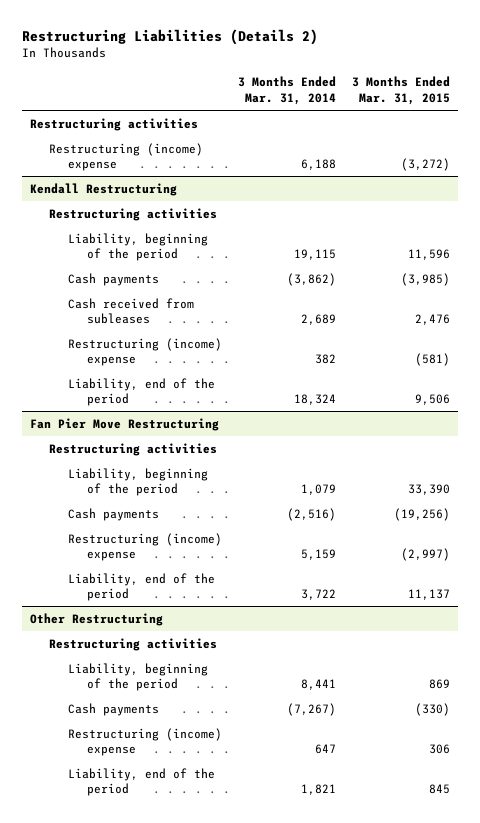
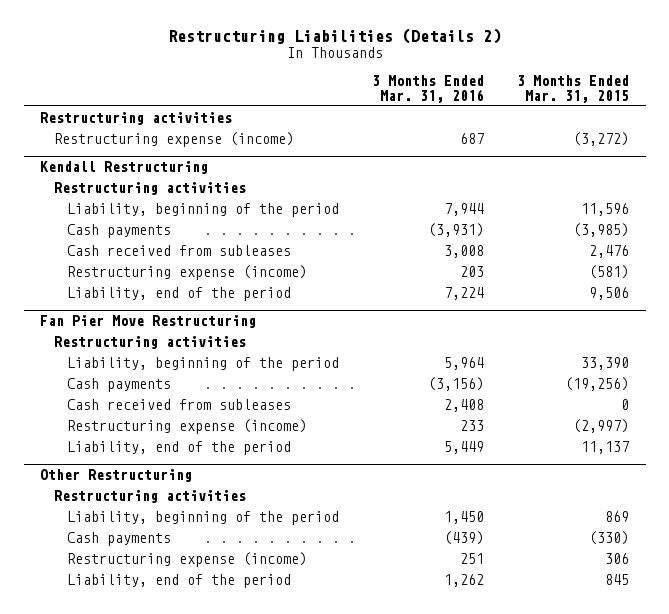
[238,76,337,105] 3 Months Ended Mar. 31, 2014 -> none
none -> [372,74,485,103] 3 Months Ended Mar. 31, 2016
[49,142,204,172] Restructuring (income) expense -> [53,131,294,147] Restructuring expense (income)
[68,337,223,367] Restructuring (income) expense -> [67,264,308,280] Restructuring expense (income)
none -> [67,398,292,410] Cash received from subleases
[68,532,223,562] Restructuring (income) expense -> [67,418,308,434] Restructuring expense (income)
[68,727,223,757] Restructuring (income) expense -> [67,551,308,567] Restructuring expense (income)

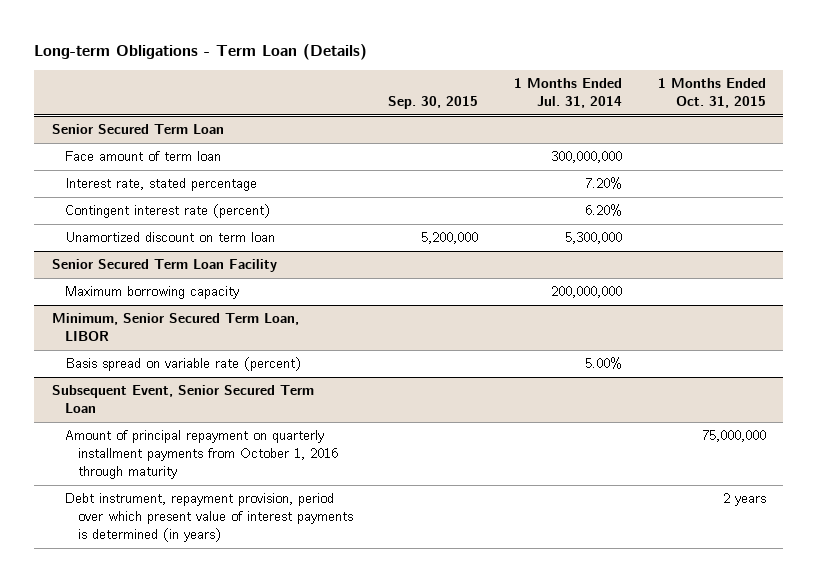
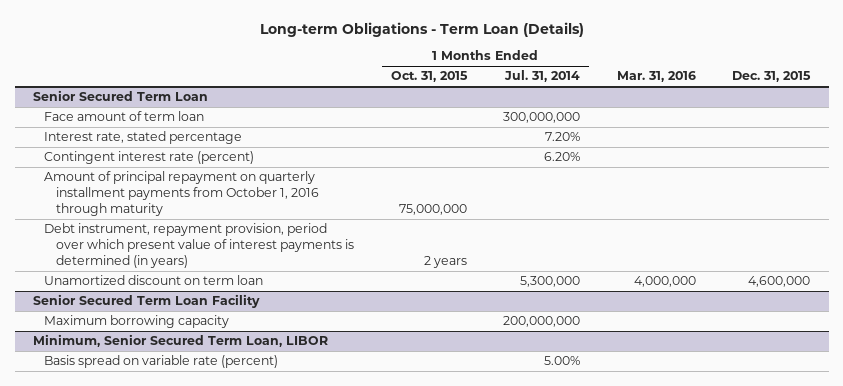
[388,95,479,109] Sep. 30, 2015 -> none
none -> [616,71,696,83] Mar. 31, 2016
none -> [732,71,812,83] Dec. 31, 2015
none -> [44,171,320,217] Amount of principal repayment on quarterly installment payments from October 1, 2016 through maturity
none -> [44,223,355,269] Debt instrument, repayment provision, period over which present value of interest payments is determined (in years)
[52,385,315,414] Subsequent Event, Senior Secured Term Loan -> none
[64,430,338,480] Amount of principal repayment on quarterly installment payments from October 1, 2016 through maturity -> none
[64,493,353,543] Debt instrument, repayment provision, period over which present value of interest payments is determined (in years) -> none

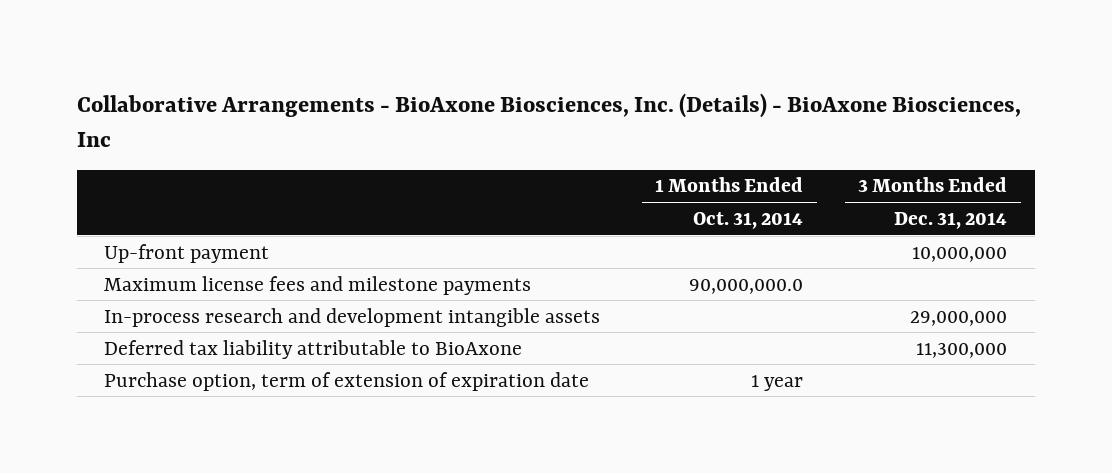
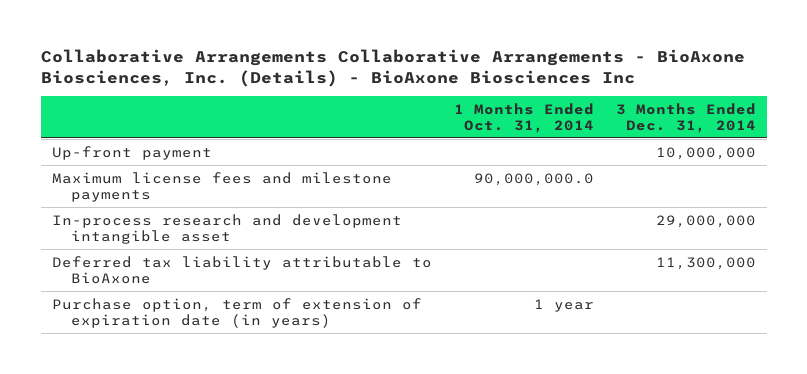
[76,93,1021,148] Collaborative Arrangements - BioAxone Biosciences, Inc. (Details) - BioAxone Biosciences, Inc -> [40,48,745,87] Collaborative Arrangements Collaborative Arrangements - BioAxone Biosciences, Inc. (Details) - BioAxone Biosciences Inc
[104,307,601,327] In-process research and development intangible assets -> [51,213,402,244] In-process research and development intangible asset
[104,371,590,391] Purchase option, term of extension of expiration date -> [51,297,422,328] Purchase option, term of extension of expiration date (in years)

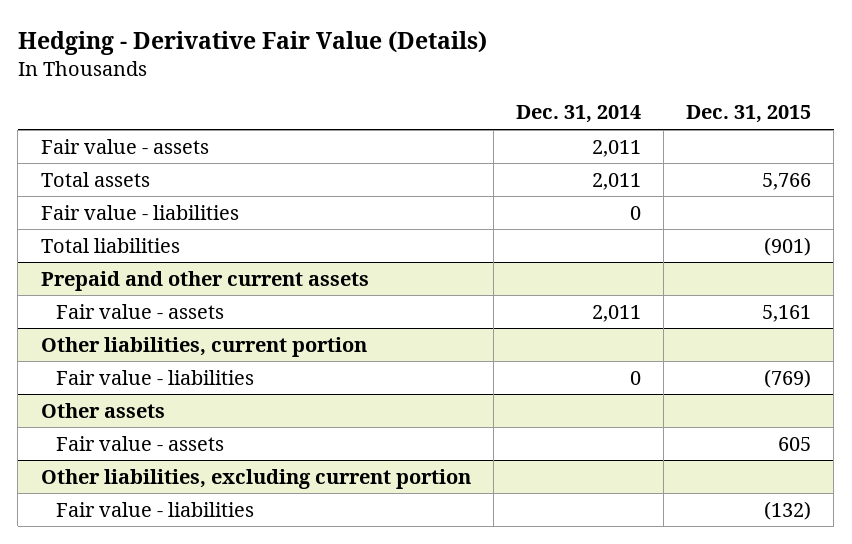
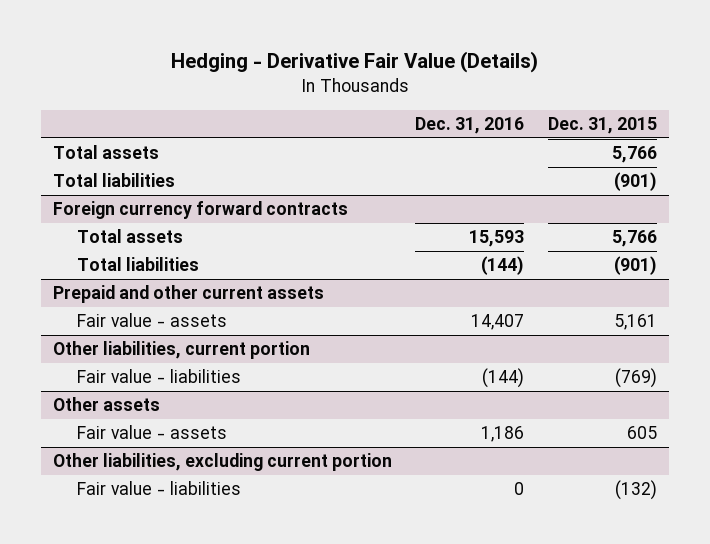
[515,105,641,124] Dec. 31, 2014 -> none
none -> [415,117,525,135] Dec. 31, 2016
[40,138,209,154] Fair value - assets -> none
[40,204,239,220] Fair value - liabilities -> none
none -> [52,201,348,220] Foreign currency forward contracts
none -> [77,229,184,244] Total assets
none -> [77,257,200,272] Total liabilities

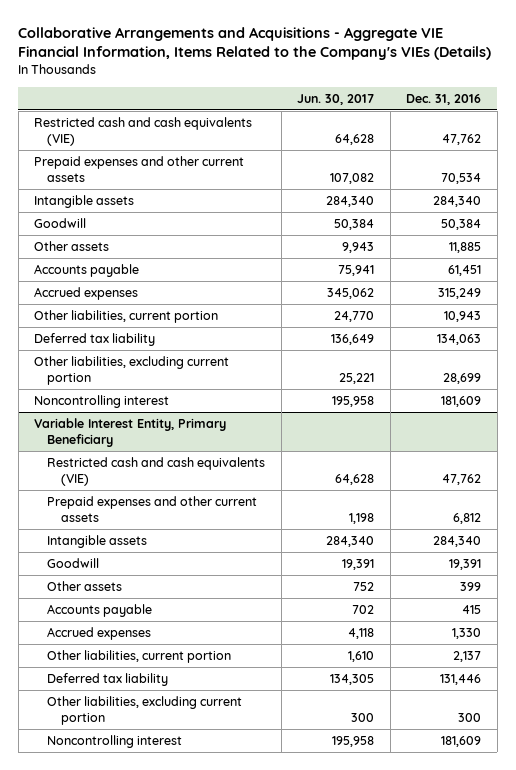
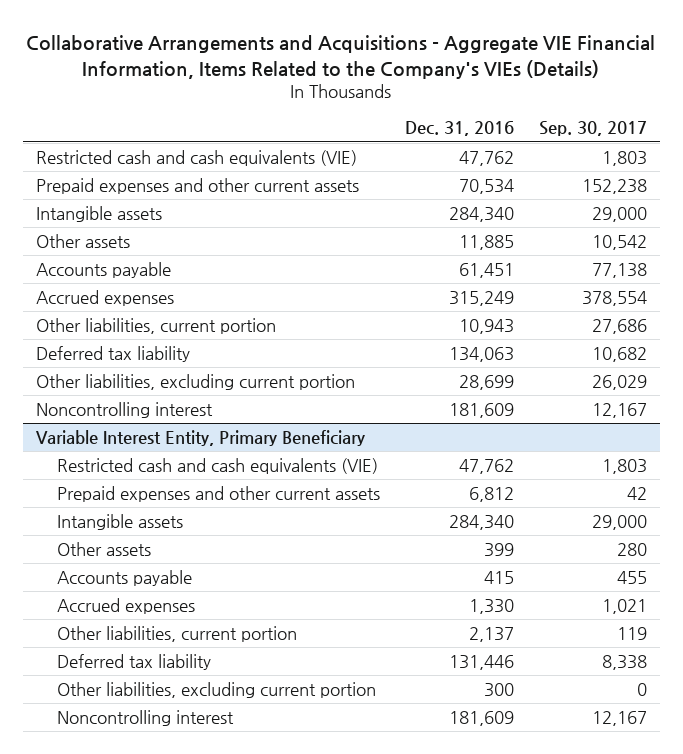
[297,93,375,105] Jun. 30, 2017 -> none
none -> [539,121,648,137] Sep. 30, 2017
[34,218,87,229] Goodwill -> none
[47,558,100,569] Goodwill -> none

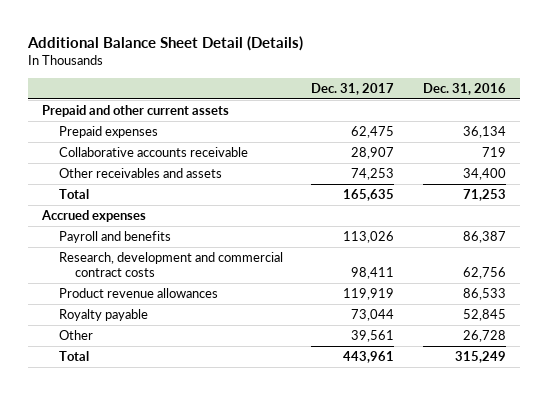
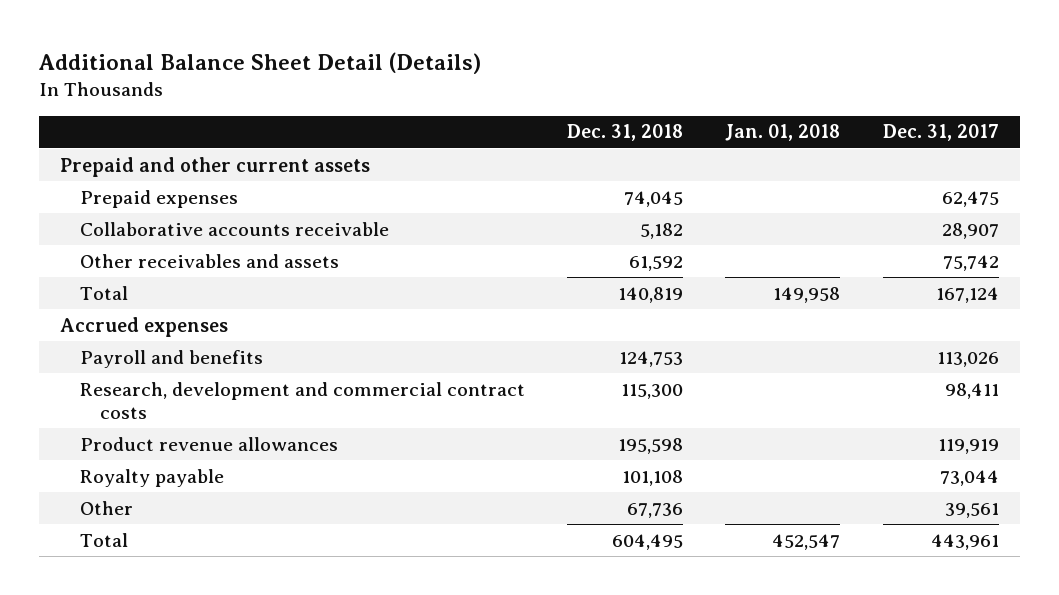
[423,82,507,95] Dec. 31, 2016 -> none
none -> [567,124,684,142] Dec. 31, 2018
none -> [725,124,841,142] Jan. 01, 2018
[351,168,395,181] 74,253 -> [942,254,999,271] 75,742
[343,189,395,202] 165,635 -> [935,286,999,303] 167,124

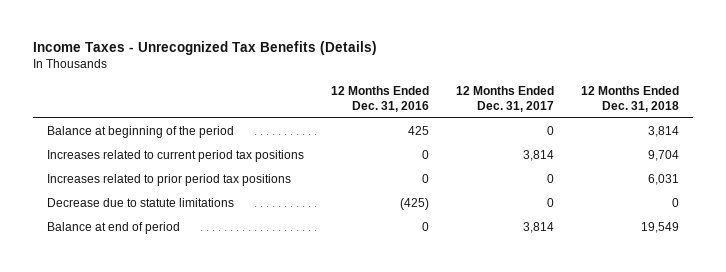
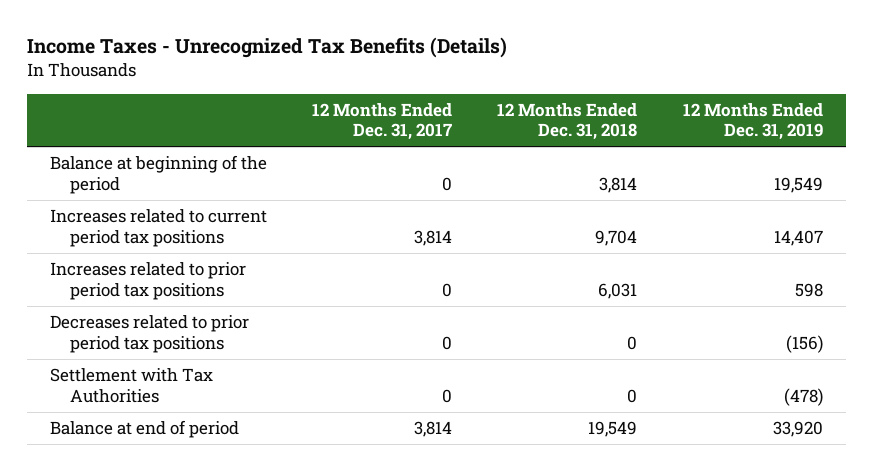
[330,86,429,113] 12 Months Ended Dec. 31, 2016 -> none
none -> [682,102,823,141] 12 Months Ended Dec. 31, 2019
[46,197,234,207] Decrease due to statute limitations -> none
none -> [49,315,249,353] Decreases related to prior period tax positions
none -> [49,368,213,403] Settlement with Tax Authorities

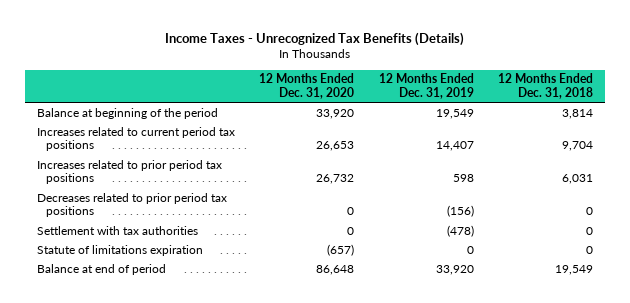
[311,102,452,141] 12 Months Ended Dec. 31, 2017 -> none
none -> [259,73,355,99] 12 Months Ended Dec. 31, 2020
[49,368,213,403] Settlement with Tax Authorities -> [37,225,199,235] Settlement with tax authorities
none -> [37,244,204,256] Statute of limitations expiration

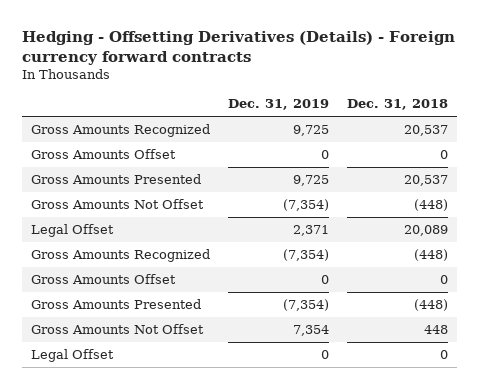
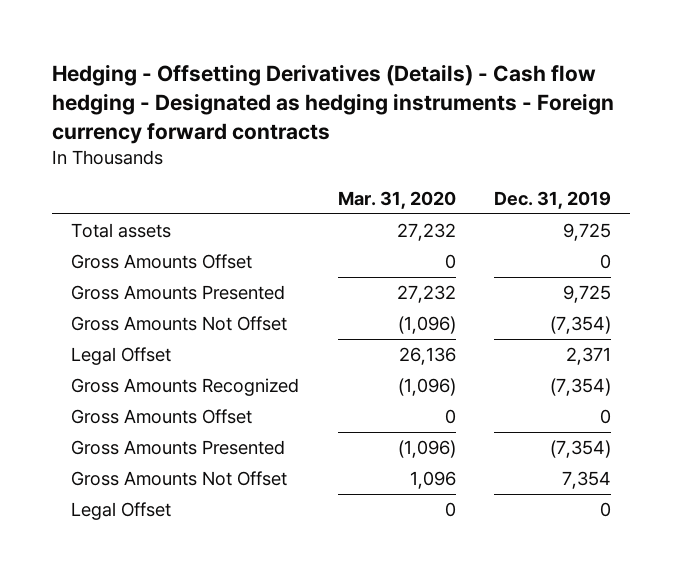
[22,30,456,65] Hedging - Offsetting Derivatives (Details) - Foreign currency forward contracts -> [52,64,615,144] Hedging - Offsetting Derivatives (Details) - Cash flow hedging - Designated as hedging instruments - Foreign currency forward contracts
[346,99,448,111] Dec. 31, 2018 -> none
none -> [337,190,456,209] Mar. 31, 2020
[31,124,211,138] Gross Amounts Recognized -> [71,223,172,239] Total assets

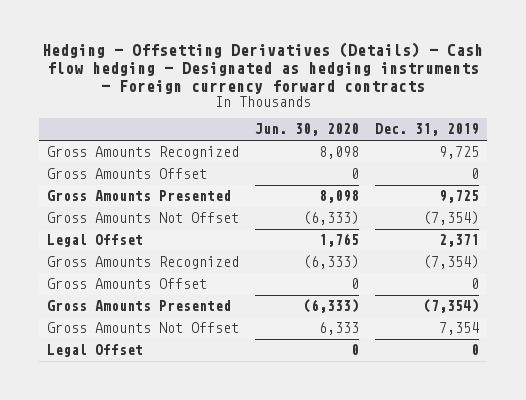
[337,190,456,209] Mar. 31, 2020 -> none
none -> [254,123,359,137] Jun. 30, 2020
[71,223,172,239] Total assets -> [46,146,239,160] Gross Amounts Recognized

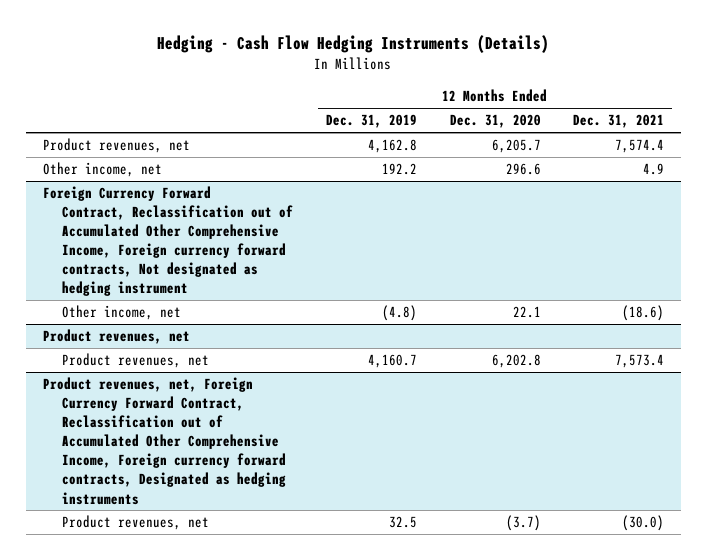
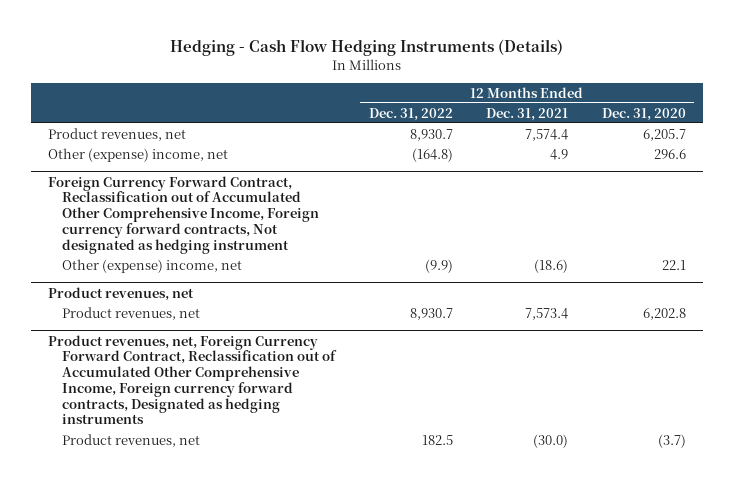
[326,114,418,129] Dec. 31, 2019 -> none
none -> [368,107,453,121] Dec. 31, 2022
[42,162,162,178] Other income, net -> [48,147,229,162] Other (expense) income, net
[62,305,182,321] Other income, net -> [62,258,243,273] Other (expense) income, net

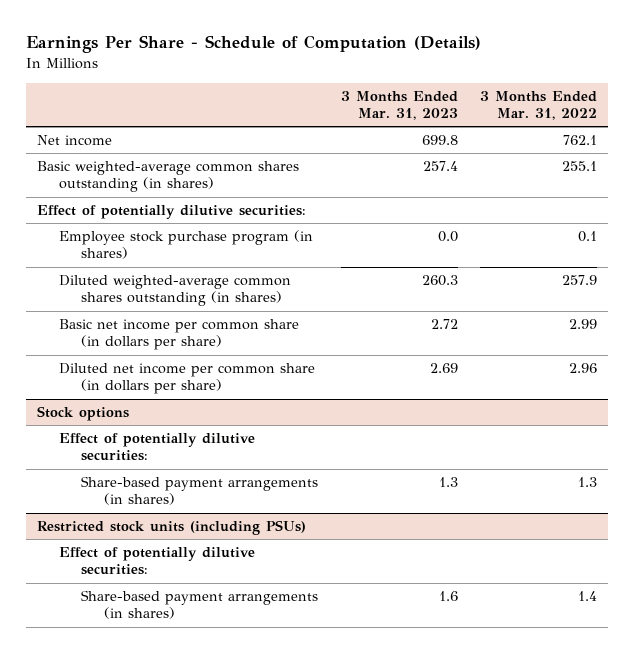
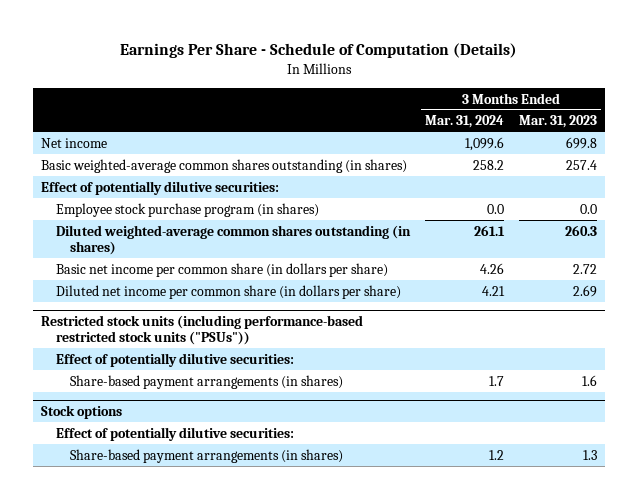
[479,90,597,121] 3 Months Ended Mar. 31, 2022 -> none
none -> [425,115,505,129] Mar. 31, 2024
none -> [41,314,364,346] Restricted stock units (including performance-based restricted stock units ("PSUs"))
none -> [55,352,294,367] Effect of potentially dilutive securities:
none -> [70,374,344,389] Share-based payment arrangements (in shares)
[36,520,306,536] Restricted stock units (including PSUs) -> none
[59,547,256,576] Effect of potentially dilutive securities: -> none
[81,590,319,620] Share-based payment arrangements (in shares) -> none

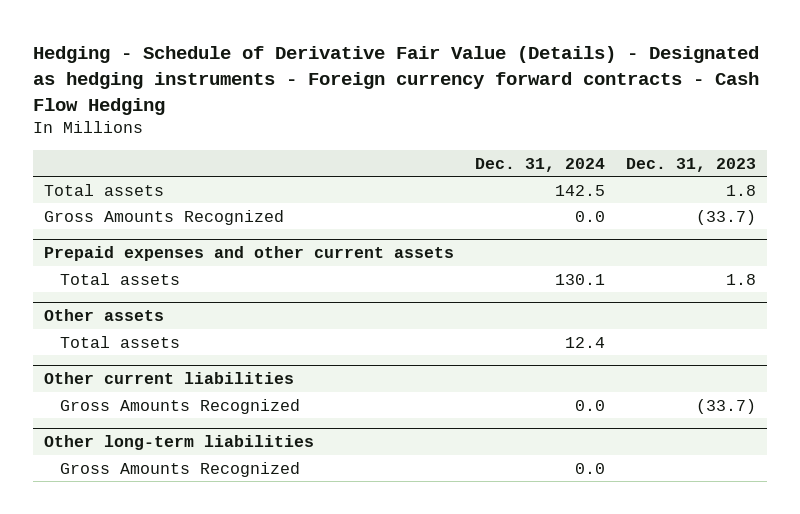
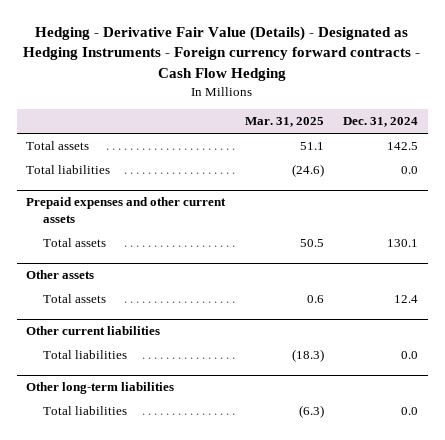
[33,46,760,115] Hedging - Schedule of Derivative Fair Value (Details) - Designated as hedging instruments - Foreign currency forward contracts - Cash Flow Hedging -> [23,26,421,81] Hedging - Derivative Fair Value (Details) - Designated as Hedging Instruments - Foreign currency forward contracts - Cash Flow Hedging
[626,157,757,172] Dec. 31, 2023 -> none
none -> [244,117,324,128] Mar. 31, 2025
[43,209,284,225] Gross Amounts Recognized -> [26,165,111,175] Total liabilities
[60,398,301,414] Gross Amounts Recognized -> [43,350,128,360] Total liabilities
[60,461,301,477] Gross Amounts Recognized -> [43,406,128,416] Total liabilities

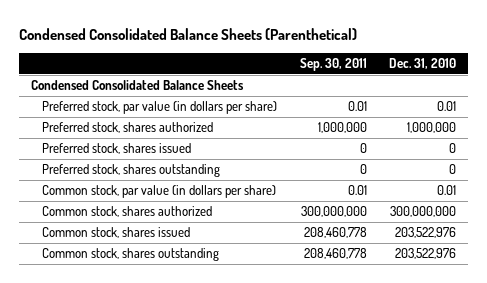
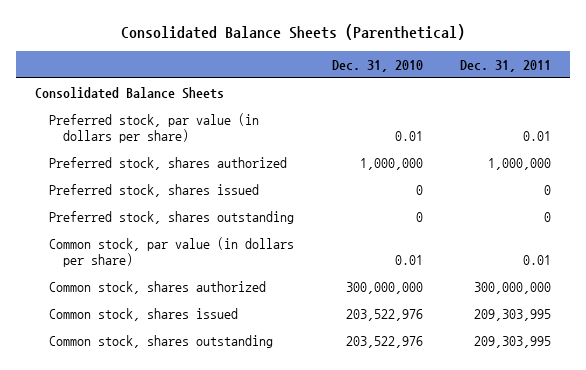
[19,27,358,40] Condensed Consolidated Balance Sheets (Parenthetical) -> [121,24,466,41] Consolidated Balance Sheets (Parenthetical)
[299,58,367,72] Sep. 30, 2011 -> none
none -> [460,60,552,73] Dec. 31, 2011
[30,80,244,91] Condensed Consolidated Balance Sheets -> [34,86,224,99] Consolidated Balance Sheets

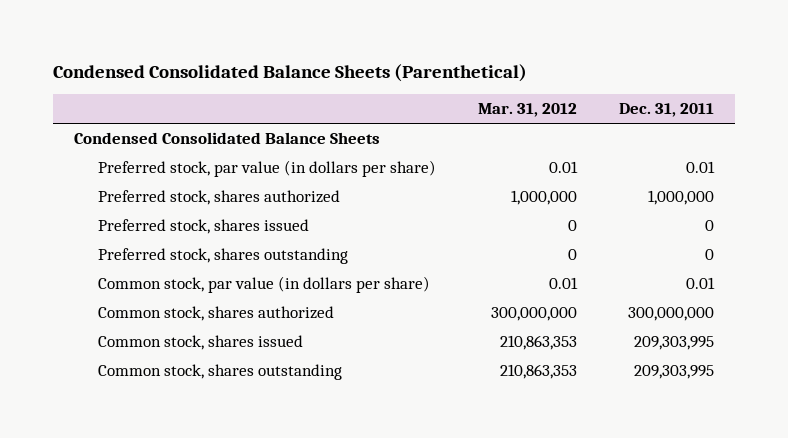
[121,24,466,41] Consolidated Balance Sheets (Parenthetical) -> [52,63,527,82] Condensed Consolidated Balance Sheets (Parenthetical)
[331,60,423,73] Dec. 31, 2010 -> none
none -> [477,103,577,118] Mar. 31, 2012
[34,86,224,99] Consolidated Balance Sheets -> [73,132,380,145] Condensed Consolidated Balance Sheets

